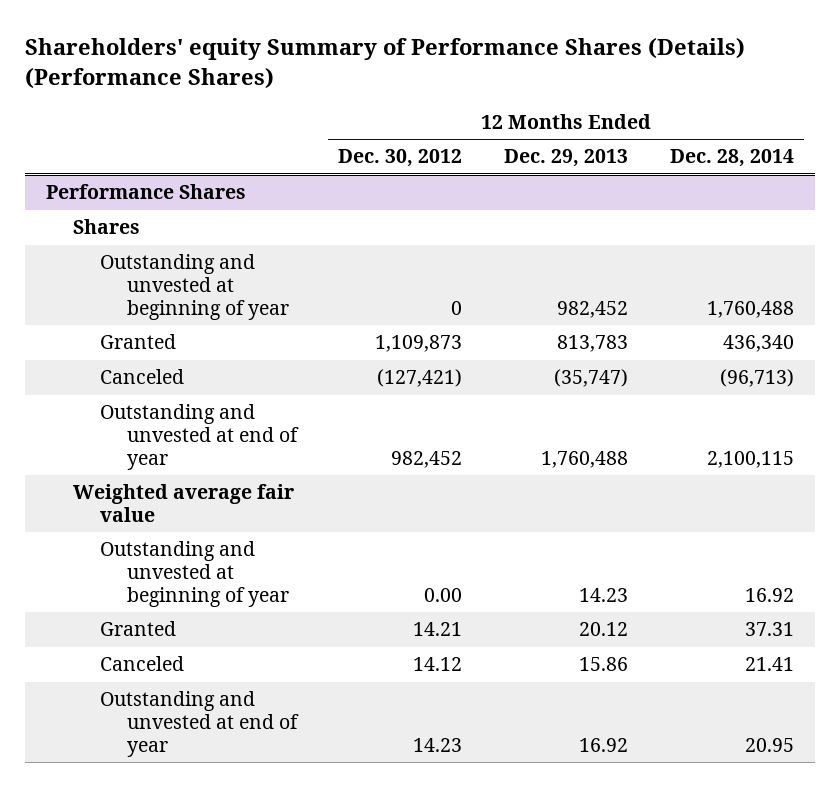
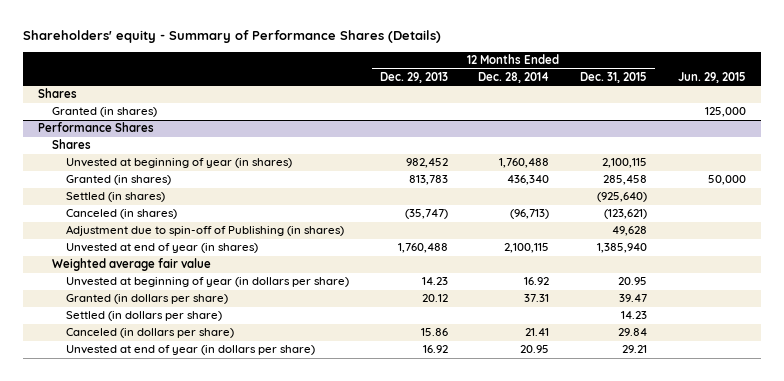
[25,38,746,90] Shareholders' equity Summary of Performance Shares (Details) (Performance Shares) -> [22,30,441,44] Shareholders' equity - Summary of Performance Shares (Details)
[338,149,463,168] Dec. 30, 2012 -> none
none -> [580,71,648,83] Dec. 31, 2015
none -> [677,71,746,83] Jun. 29, 2015
none -> [37,88,77,99] Shares
none -> [52,107,158,118] Granted (in shares)
[99,254,289,320] Outstanding and unvested at beginning of year -> [66,158,293,169] Unvested at beginning of year (in shares)
[99,334,176,350] Granted -> [66,175,172,186] Granted (in shares)
none -> [66,192,166,203] Settled (in shares)
[99,369,184,385] Canceled -> [66,209,178,220] Canceled (in shares)
none -> [66,225,345,237] Adjustment due to spin-off of Publishing (in shares)
[99,404,299,470] Outstanding and unvested at end of year -> [66,243,259,254] Unvested at end of year (in shares)
[99,541,289,607] Outstanding and unvested at beginning of year -> [66,277,350,288] Unvested at beginning of year (in dollars per share)
[99,621,176,637] Granted -> [66,294,229,305] Granted (in dollars per share)
none -> [66,311,223,322] Settled (in dollars per share)
[99,656,184,672] Canceled -> [66,328,235,339] Canceled (in dollars per share)
[99,691,299,757] Outstanding and unvested at end of year -> [66,345,316,356] Unvested at end of year (in dollars per share)

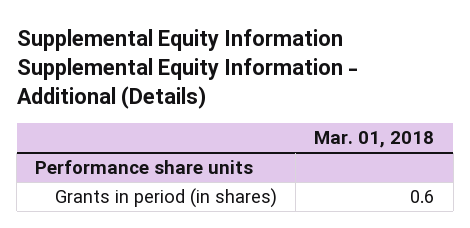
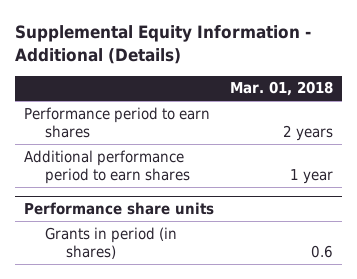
[16,28,358,109] Supplemental Equity Information Supplemental Equity Information - Additional (Details) -> [15,25,312,64] Supplemental Equity Information - Additional (Details)
none -> [23,106,210,139] Performance period to earn shares
none -> [23,149,190,185] Additional performance period to earn shares

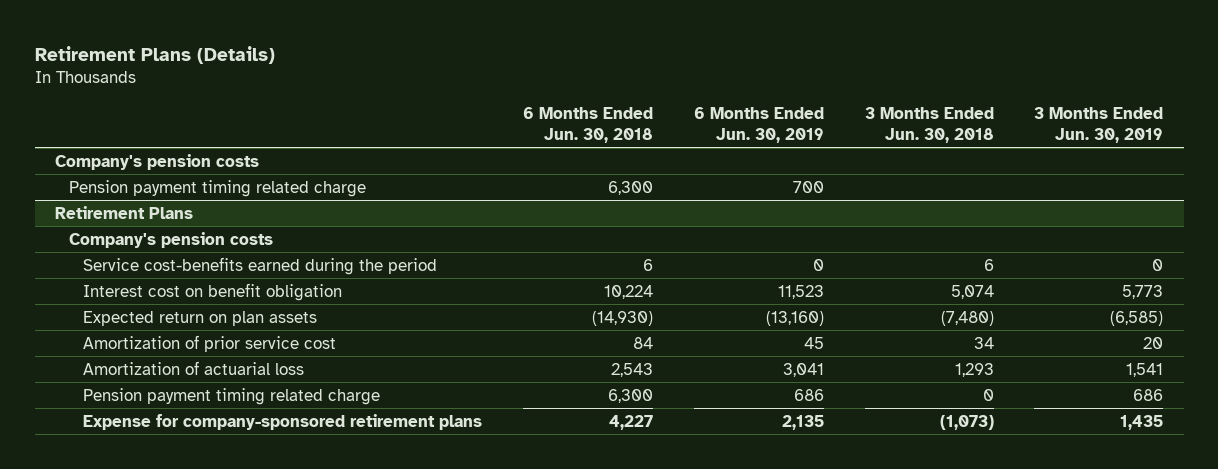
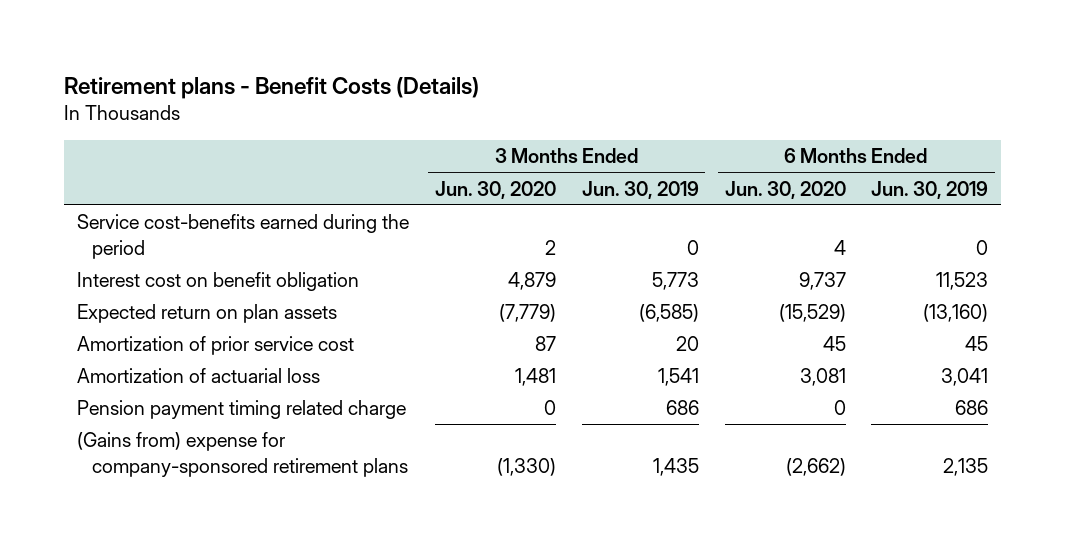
[34,45,275,64] Retirement Plans (Details) -> [64,77,480,100] Retirement plans - Benefit Costs (Details)
[523,106,654,143] 6 Months Ended Jun. 30, 2018 -> none
[864,106,994,143] 3 Months Ended Jun. 30, 2018 -> none
none -> [434,180,556,199] Jun. 30, 2020
none -> [724,180,846,199] Jun. 30, 2020
[55,153,260,170] Company's pension costs -> none
[69,179,367,197] Pension payment timing related charge -> none
[55,205,194,219] Retirement Plans -> none
[69,231,274,248] Company's pension costs -> none
[83,413,483,430] Expense for company-sponsored retirement plans -> [76,432,408,477] (Gains from) expense for company-sponsored retirement plans

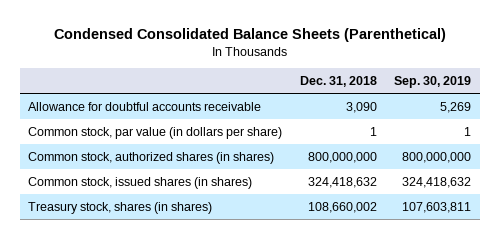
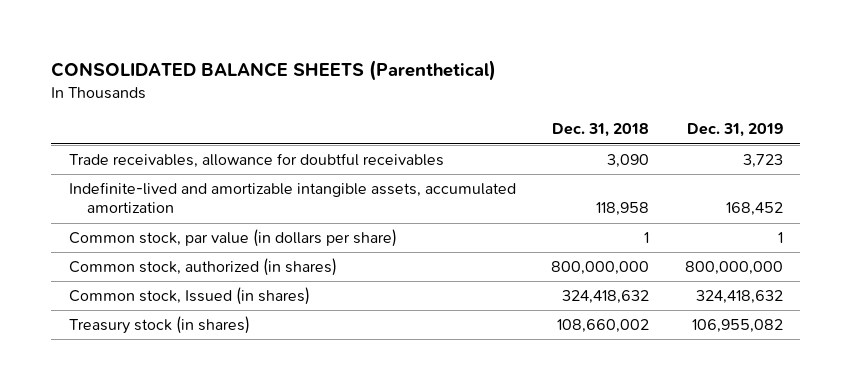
[53,28,446,43] Condensed Consolidated Balance Sheets (Parenthetical) -> [50,60,496,82] CONSOLIDATED BALANCE SHEETS (Parenthetical)
[394,76,472,89] Sep. 30, 2019 -> none
none -> [686,123,783,138] Dec. 31, 2019
[28,101,262,111] Allowance for doubtful accounts receivable -> [68,153,444,169] Trade receivables, allowance for doubtful receivables
none -> [68,182,516,214] Indefinite-lived and amortizable intangible assets, accumulated amortization
[28,151,275,164] Common stock, authorized shares (in shares) -> [68,258,337,277] Common stock, authorized (in shares)
[28,176,253,189] Common stock, issued shares (in shares) -> [68,287,310,306] Common stock, Issued (in shares)
[28,201,213,214] Treasury stock, shares (in shares) -> [68,316,250,335] Treasury stock (in shares)

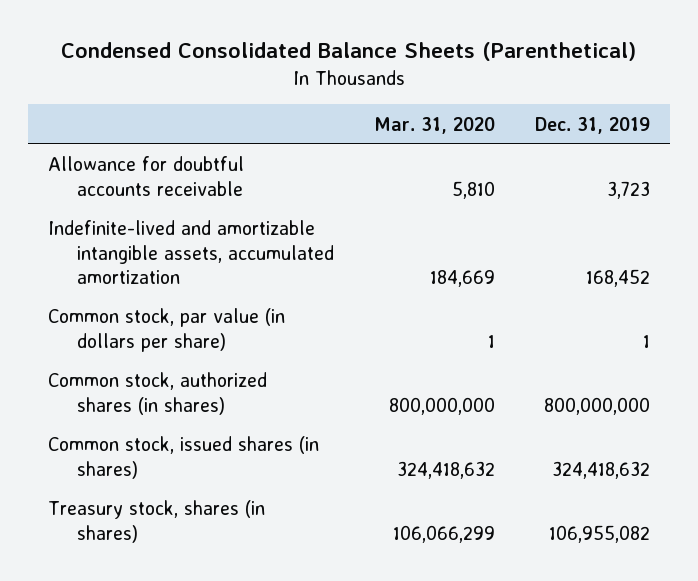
[50,60,496,82] CONSOLIDATED BALANCE SHEETS (Parenthetical) -> [60,42,636,62] Condensed Consolidated Balance Sheets (Parenthetical)
[552,123,650,138] Dec. 31, 2018 -> none
none -> [373,116,495,134] Mar. 31, 2020
[68,153,444,169] Trade receivables, allowance for doubtful receivables -> [47,156,244,196] Allowance for doubtful accounts receivable
[68,258,337,277] Common stock, authorized (in shares) -> [47,372,267,415] Common stock, authorized shares (in shares)
[68,287,310,306] Common stock, Issued (in shares) -> [47,436,319,479] Common stock, issued shares (in shares)
[68,316,250,335] Treasury stock (in shares) -> [47,500,265,543] Treasury stock, shares (in shares)

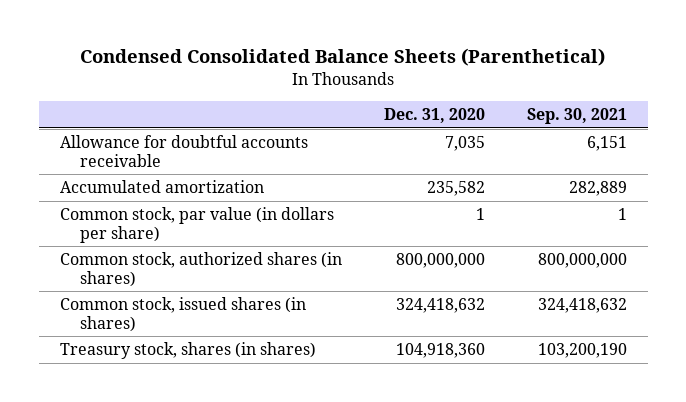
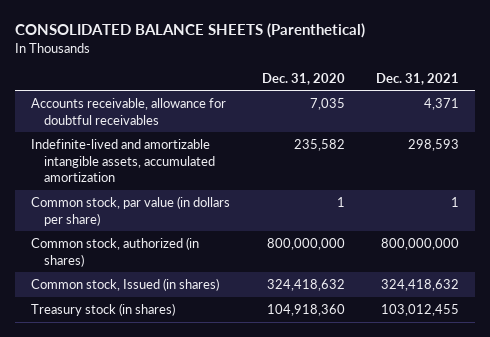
[80,48,606,67] Condensed Consolidated Balance Sheets (Parenthetical) -> [15,23,366,39] CONSOLIDATED BALANCE SHEETS (Parenthetical)
[526,108,627,125] Sep. 30, 2021 -> none
none -> [376,72,460,85] Dec. 31, 2021
[59,135,308,167] Allowance for doubtful accounts receivable -> [31,98,227,125] Accounts receivable, allowance for doubtful receivables
[59,180,264,194] Accumulated amortization -> [31,139,216,183] Indefinite-lived and amortizable intangible assets, accumulated amortization
[59,252,342,287] Common stock, authorized shares (in shares) -> [31,237,200,267] Common stock, authorized (in shares)
[59,297,306,332] Common stock, issued shares (in shares) -> [31,278,220,292] Common stock, Issued (in shares)
[59,342,316,360] Treasury stock, shares (in shares) -> [31,303,176,317] Treasury stock (in shares)

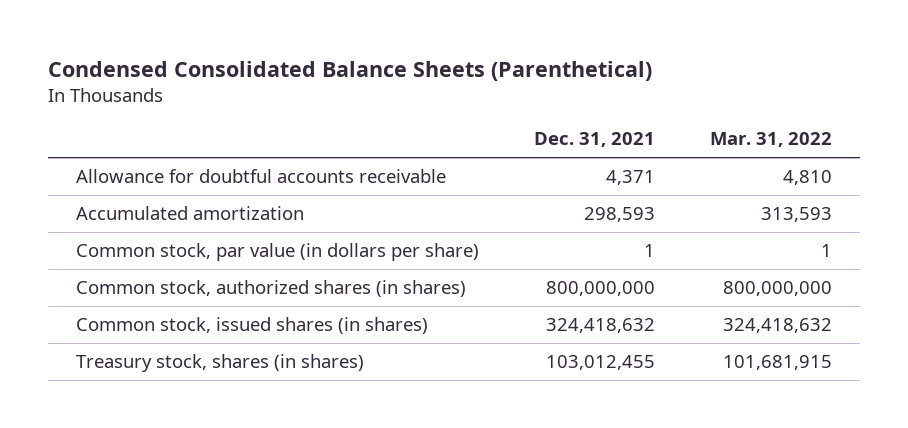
[15,23,366,39] CONSOLIDATED BALANCE SHEETS (Parenthetical) -> [47,60,652,81] Condensed Consolidated Balance Sheets (Parenthetical)
[261,72,345,85] Dec. 31, 2020 -> none
none -> [710,132,833,148] Mar. 31, 2022
[31,98,227,125] Accounts receivable, allowance for doubtful receivables -> [75,169,446,184] Allowance for doubtful accounts receivable
[31,139,216,183] Indefinite-lived and amortizable intangible assets, accumulated amortization -> [75,206,304,221] Accumulated amortization
[31,237,200,267] Common stock, authorized (in shares) -> [75,280,466,298] Common stock, authorized shares (in shares)
[31,278,220,292] Common stock, Issued (in shares) -> [75,317,428,335] Common stock, issued shares (in shares)
[31,303,176,317] Treasury stock (in shares) -> [75,354,364,373] Treasury stock, shares (in shares)

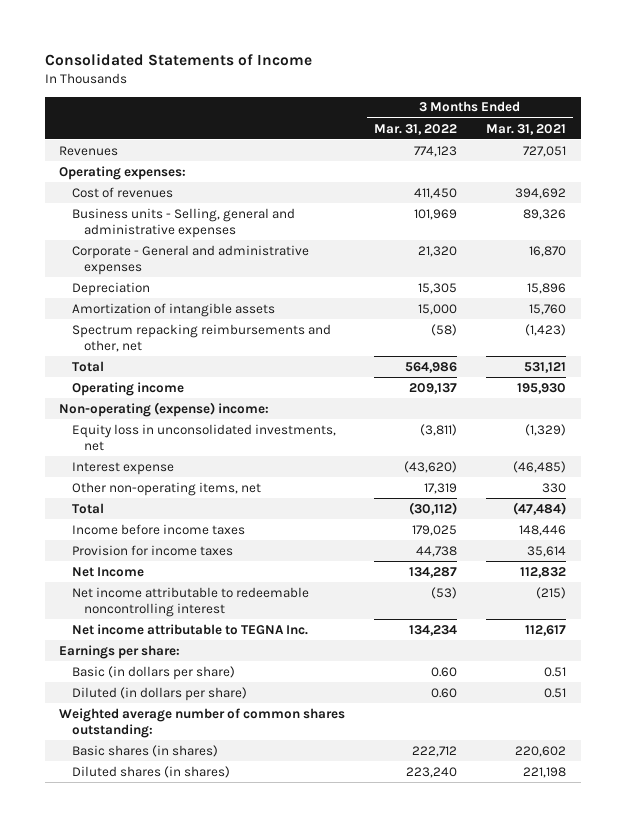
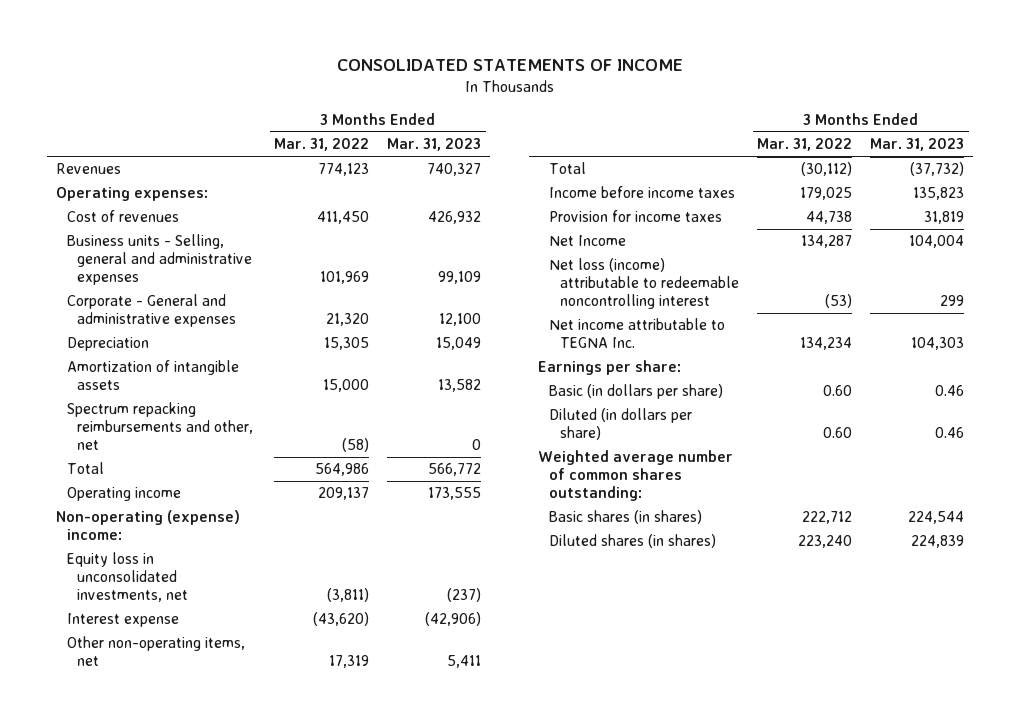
[44,53,312,67] Consolidated Statements of Income -> [336,58,683,71] CONSOLIDATED STATEMENTS OF INCOME
[486,123,567,135] Mar. 31, 2021 -> none
none -> [387,138,482,152] Mar. 31, 2023
[71,586,309,617] Net income attributable to redeemable noncontrolling interest -> [549,258,740,310] Net loss (income) attributable to redeemable noncontrolling interest

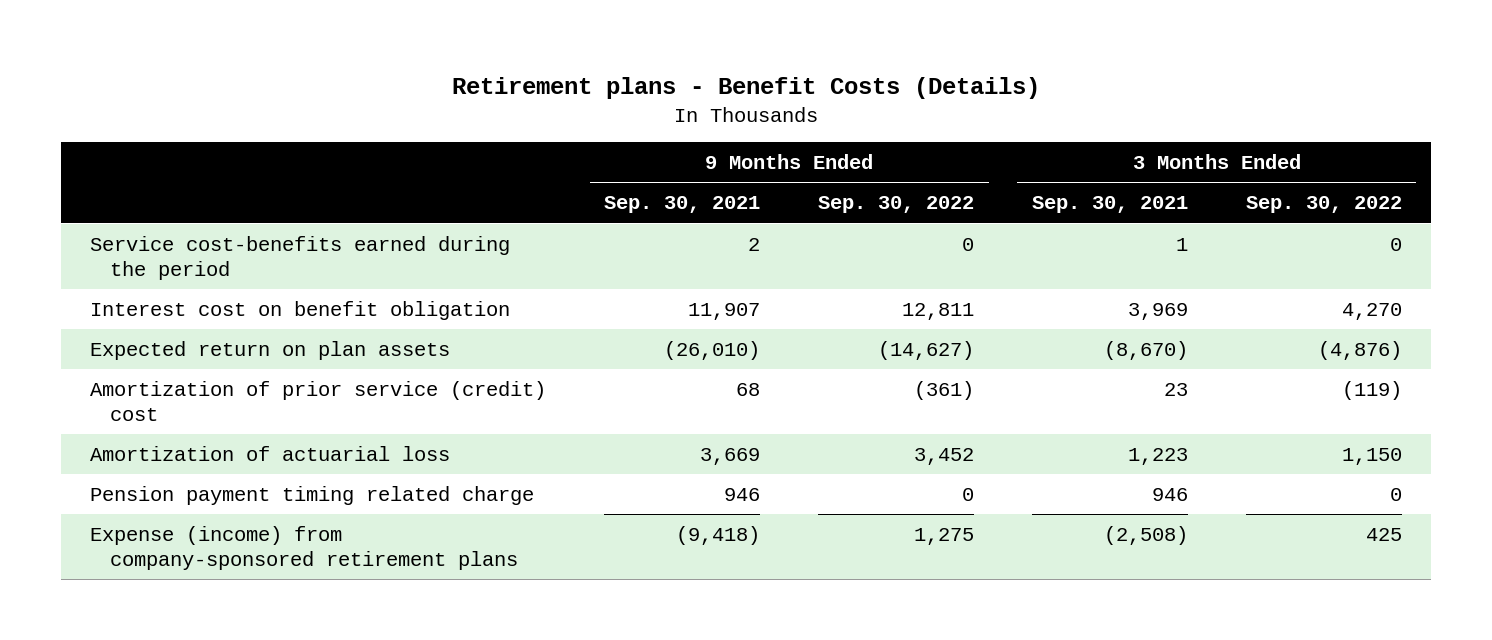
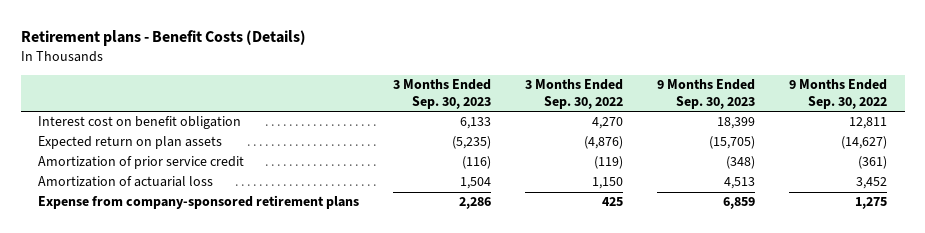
[604,196,761,214] Sep. 30, 2021 -> none
[1031,196,1188,214] Sep. 30, 2021 -> none
none -> [393,79,492,109] 3 Months Ended Sep. 30, 2023
none -> [657,79,756,109] 9 Months Ended Sep. 30, 2023
[90,235,511,280] Service cost-benefits earned during the period -> none
[90,380,547,421] Amortization of prior service (credit) cost -> [37,156,244,170] Amortization of prior service credit
[90,485,535,505] Pension payment timing related charge -> none
[90,525,518,570] Expense (income) from company-sponsored retirement plans -> [37,195,359,210] Expense from company-sponsored retirement plans

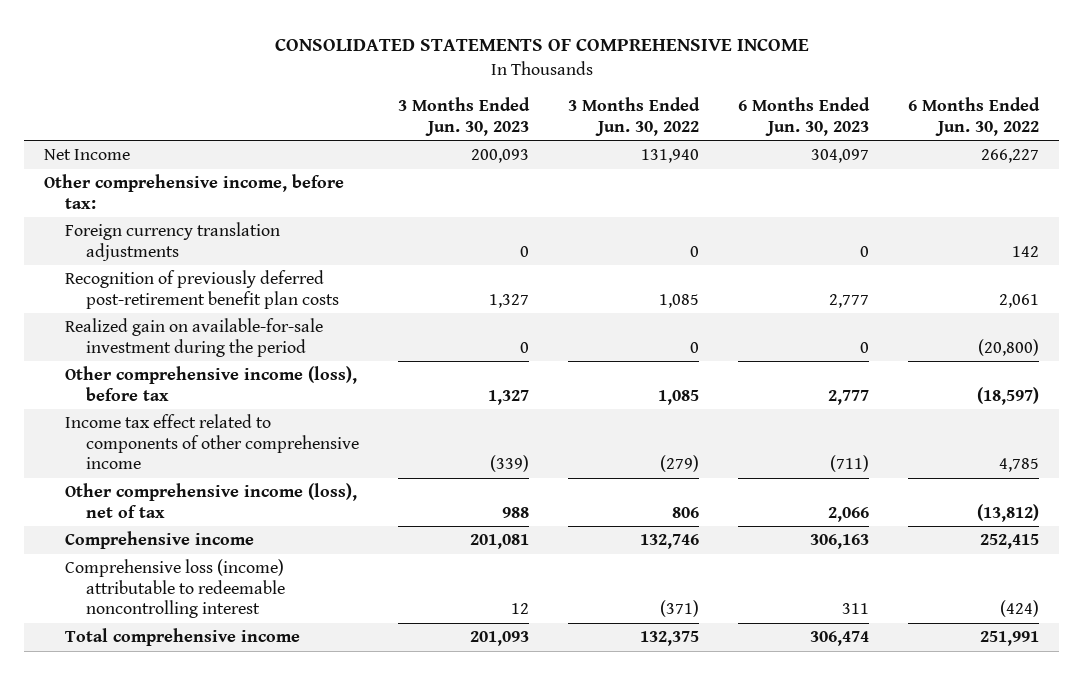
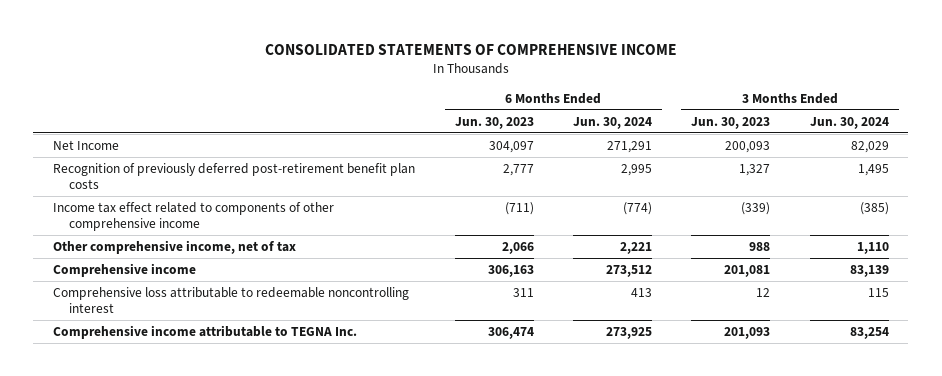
[568,97,701,136] 3 Months Ended Jun. 30, 2022 -> none
[908,97,1041,136] 6 Months Ended Jun. 30, 2022 -> none
none -> [572,116,652,129] Jun. 30, 2024
none -> [809,116,889,129] Jun. 30, 2024
[43,174,344,209] Other comprehensive income, before tax: -> none
[65,222,281,261] Foreign currency translation adjustments -> none
[65,318,324,357] Realized gain on available-for-sale investment during the period -> none
[65,366,358,401] Other comprehensive income (loss), before tax -> none
[65,483,358,518] Other comprehensive income (loss), net of tax -> [53,239,297,254] Other comprehensive income, net of tax
[65,559,286,619] Comprehensive loss (income) attributable to redeemable noncontrolling interest -> [53,286,410,314] Comprehensive loss attributable to redeemable noncontrolling interest
[65,628,301,647] Total comprehensive income -> [53,324,358,339] Comprehensive income attributable to TEGNA Inc.

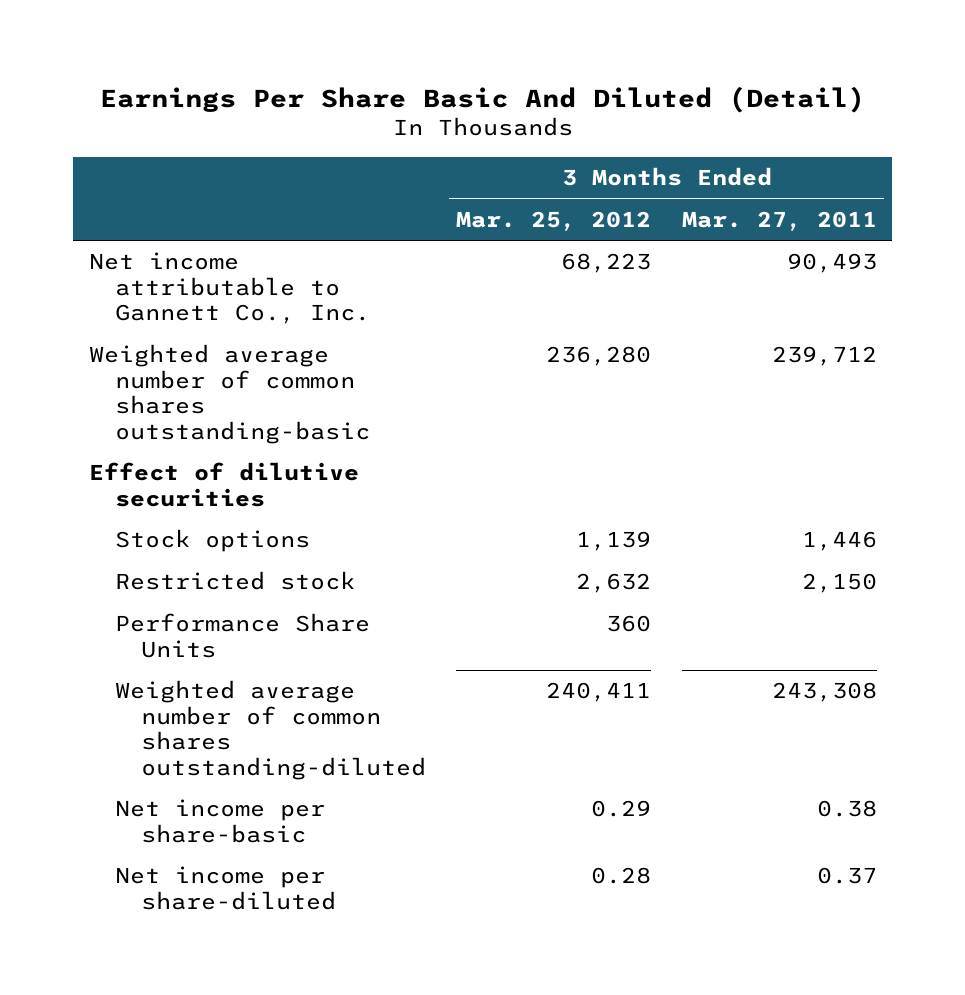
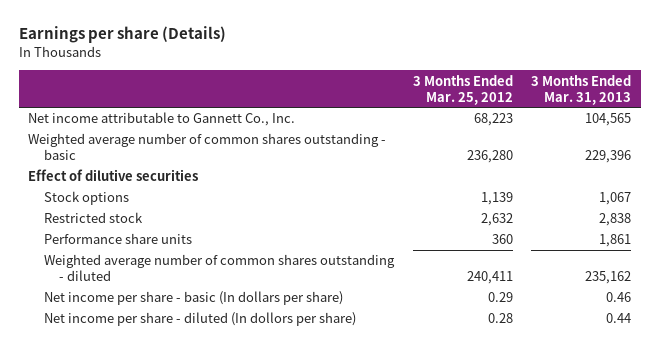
[99,85,865,113] Earnings Per Share Basic And Diluted (Detail) -> [18,26,226,44] Earnings per share (Details)
[681,210,877,231] Mar. 27, 2011 -> none
none -> [531,74,632,105] 3 Months Ended Mar. 31, 2013
[88,344,370,444] Weighted average number of common shares outstanding-basic -> [28,133,387,161] Weighted average number of common shares outstanding - basic
[114,613,370,658] Performance Share Units -> [43,233,192,245] Performance share units
[114,680,427,780] Weighted average number of common shares outstanding-diluted -> [43,254,395,282] Weighted average number of common shares outstanding - diluted
[114,799,325,843] Net income per share-basic -> [43,291,343,306] Net income per share - basic (In dollars per share)
[114,866,337,910] Net income per share-diluted -> [43,312,356,327] Net income per share - diluted (In dollors per share)

